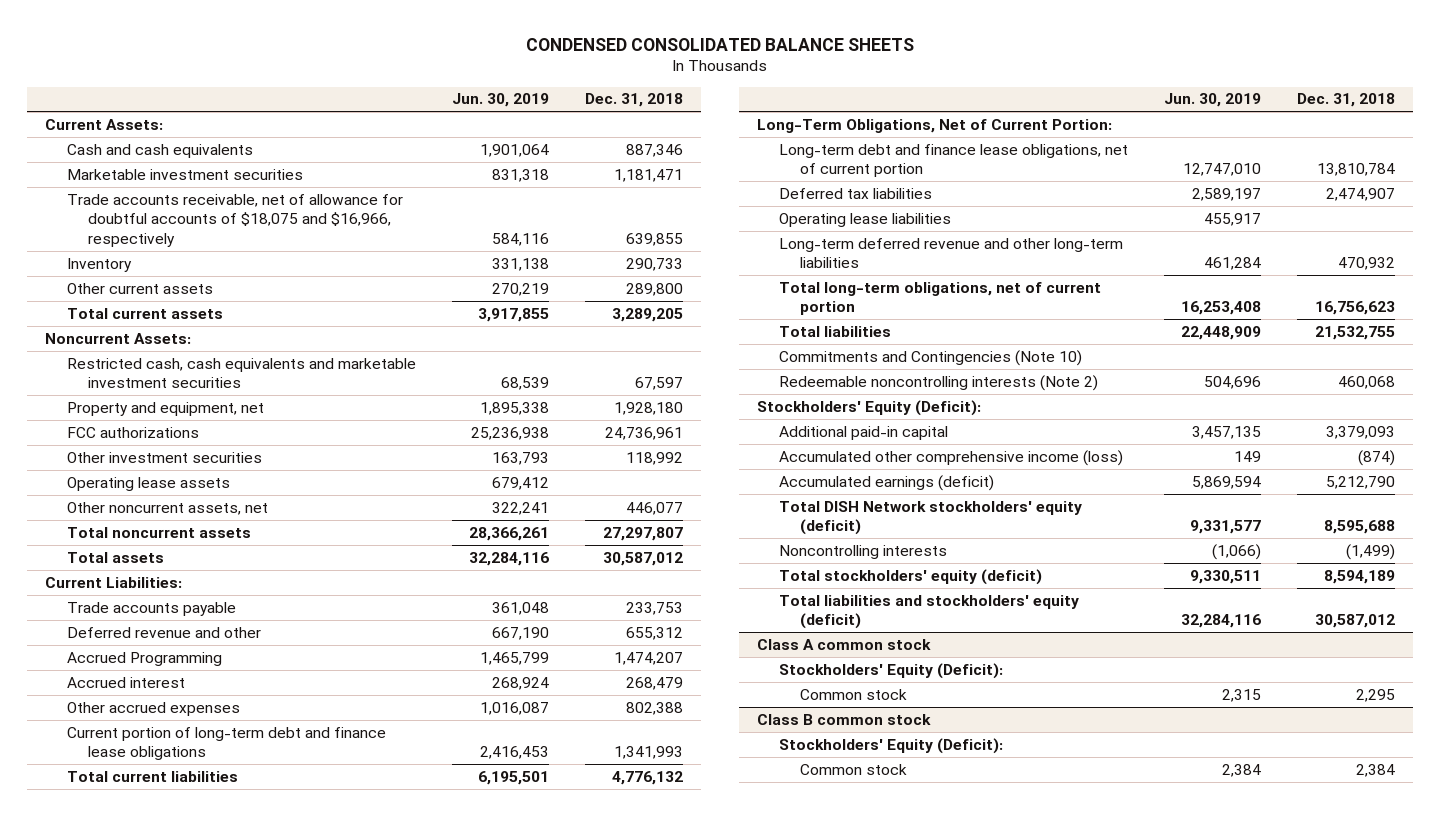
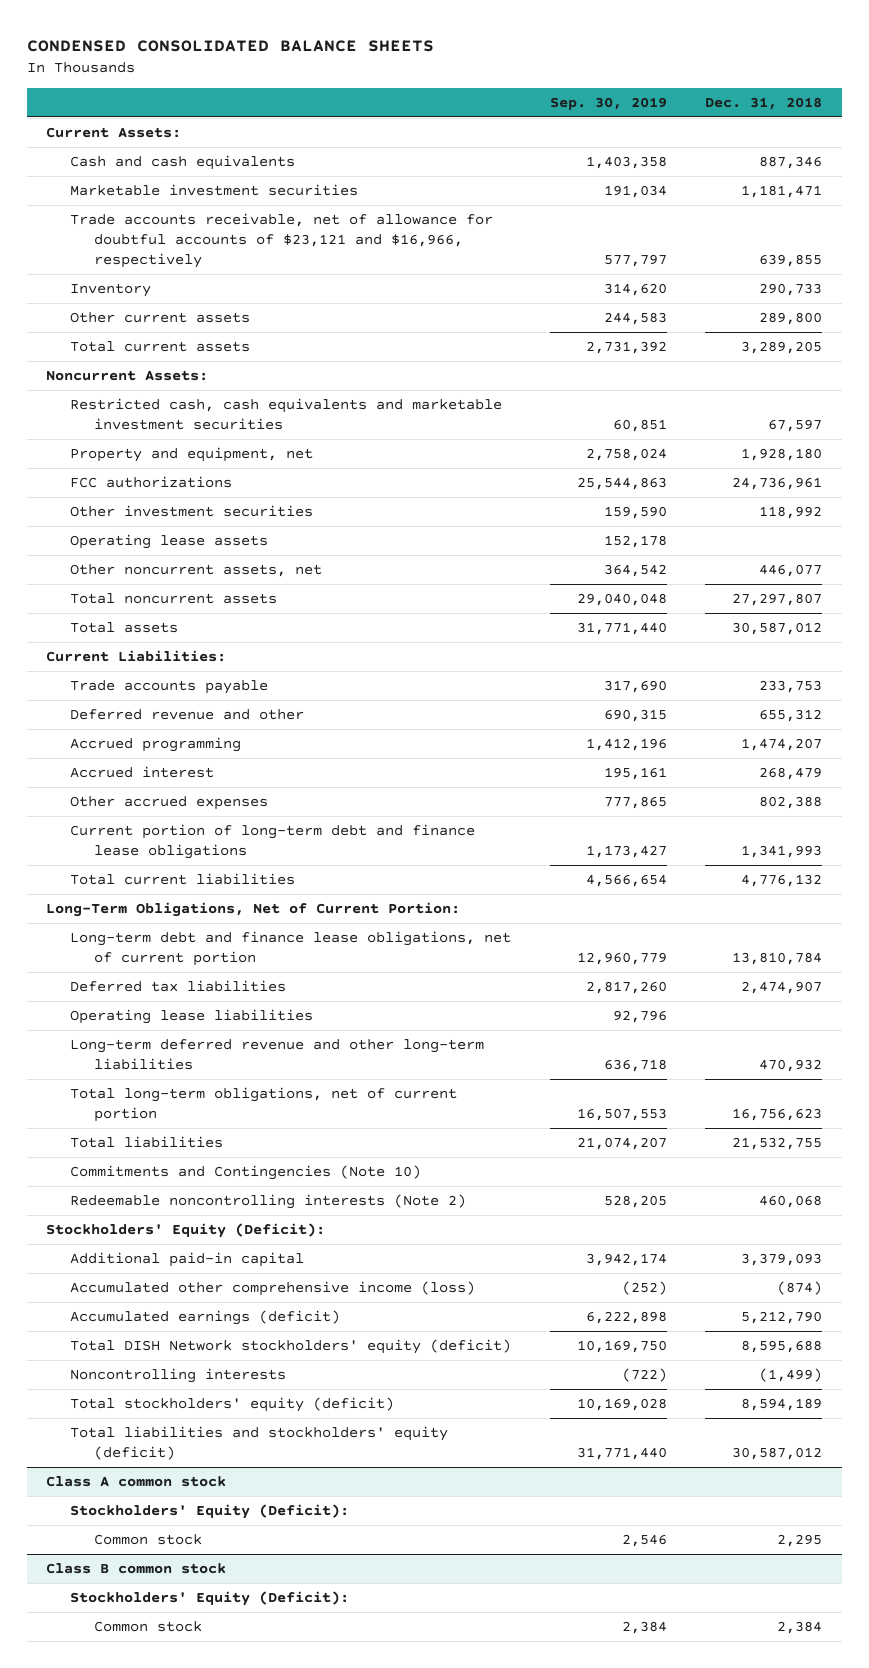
[451,93,549,108] Jun. 30, 2019 -> none
none -> [549,97,667,111] Sep. 30, 2019
[66,193,403,248] Trade accounts receivable, net of allowance for doubtful accounts of $18,075 and $16,966, respectively -> [70,212,494,268] Trade accounts receivable, net of allowance for doubtful accounts of $23,121 and $16,966, respectively
[66,651,222,666] Accrued Programming -> [70,736,242,752] Accrued programming

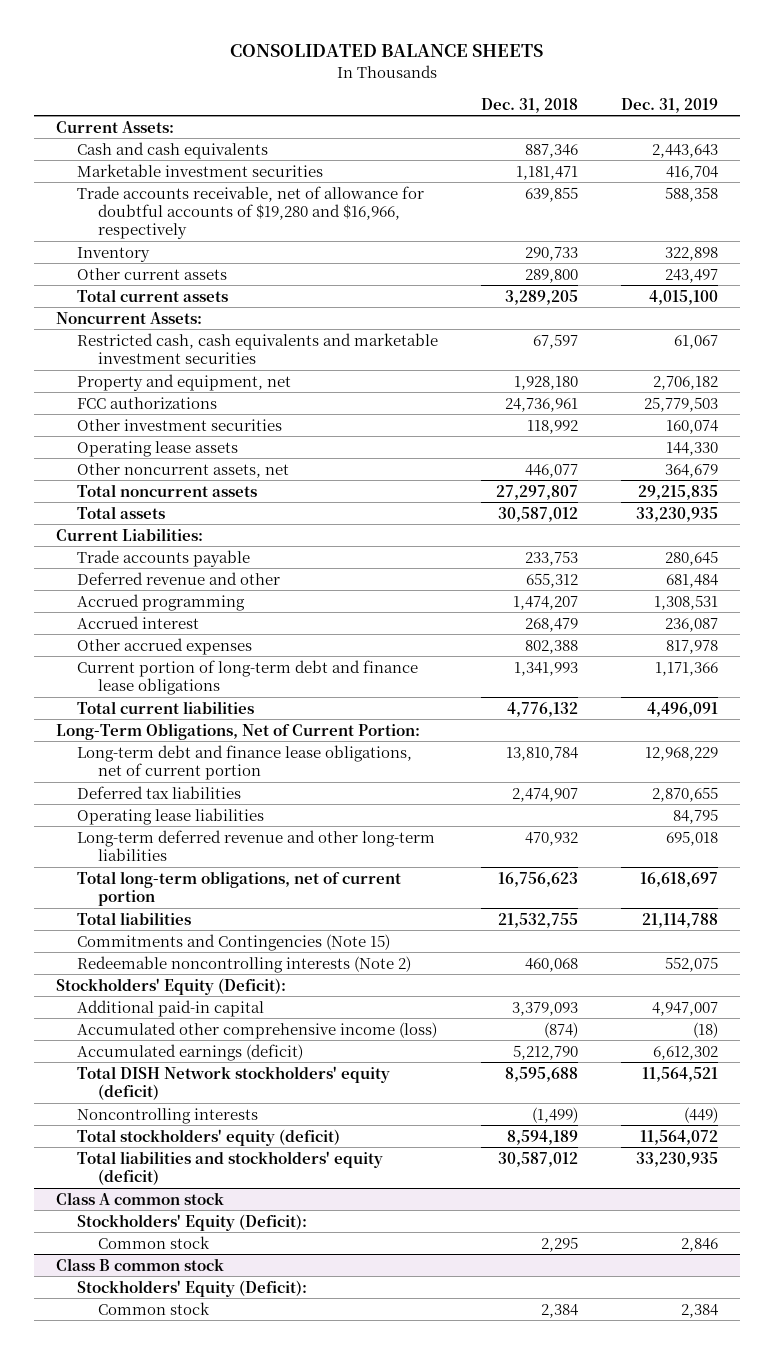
[26,40,434,53] CONDENSED CONSOLIDATED BALANCE SHEETS -> [229,44,543,58] CONSOLIDATED BALANCE SHEETS
[549,97,667,111] Sep. 30, 2019 -> none
none -> [621,97,719,113] Dec. 31, 2019
[70,212,494,268] Trade accounts receivable, net of allowance for doubtful accounts of $23,121 and $16,966, respectively -> [76,185,424,240] Trade accounts receivable, net of allowance for doubtful accounts of $19,280 and $16,966, respectively
[70,1164,422,1180] Commitments and Contingencies (Note 10) -> [76,933,390,951] Commitments and Contingencies (Note 15)

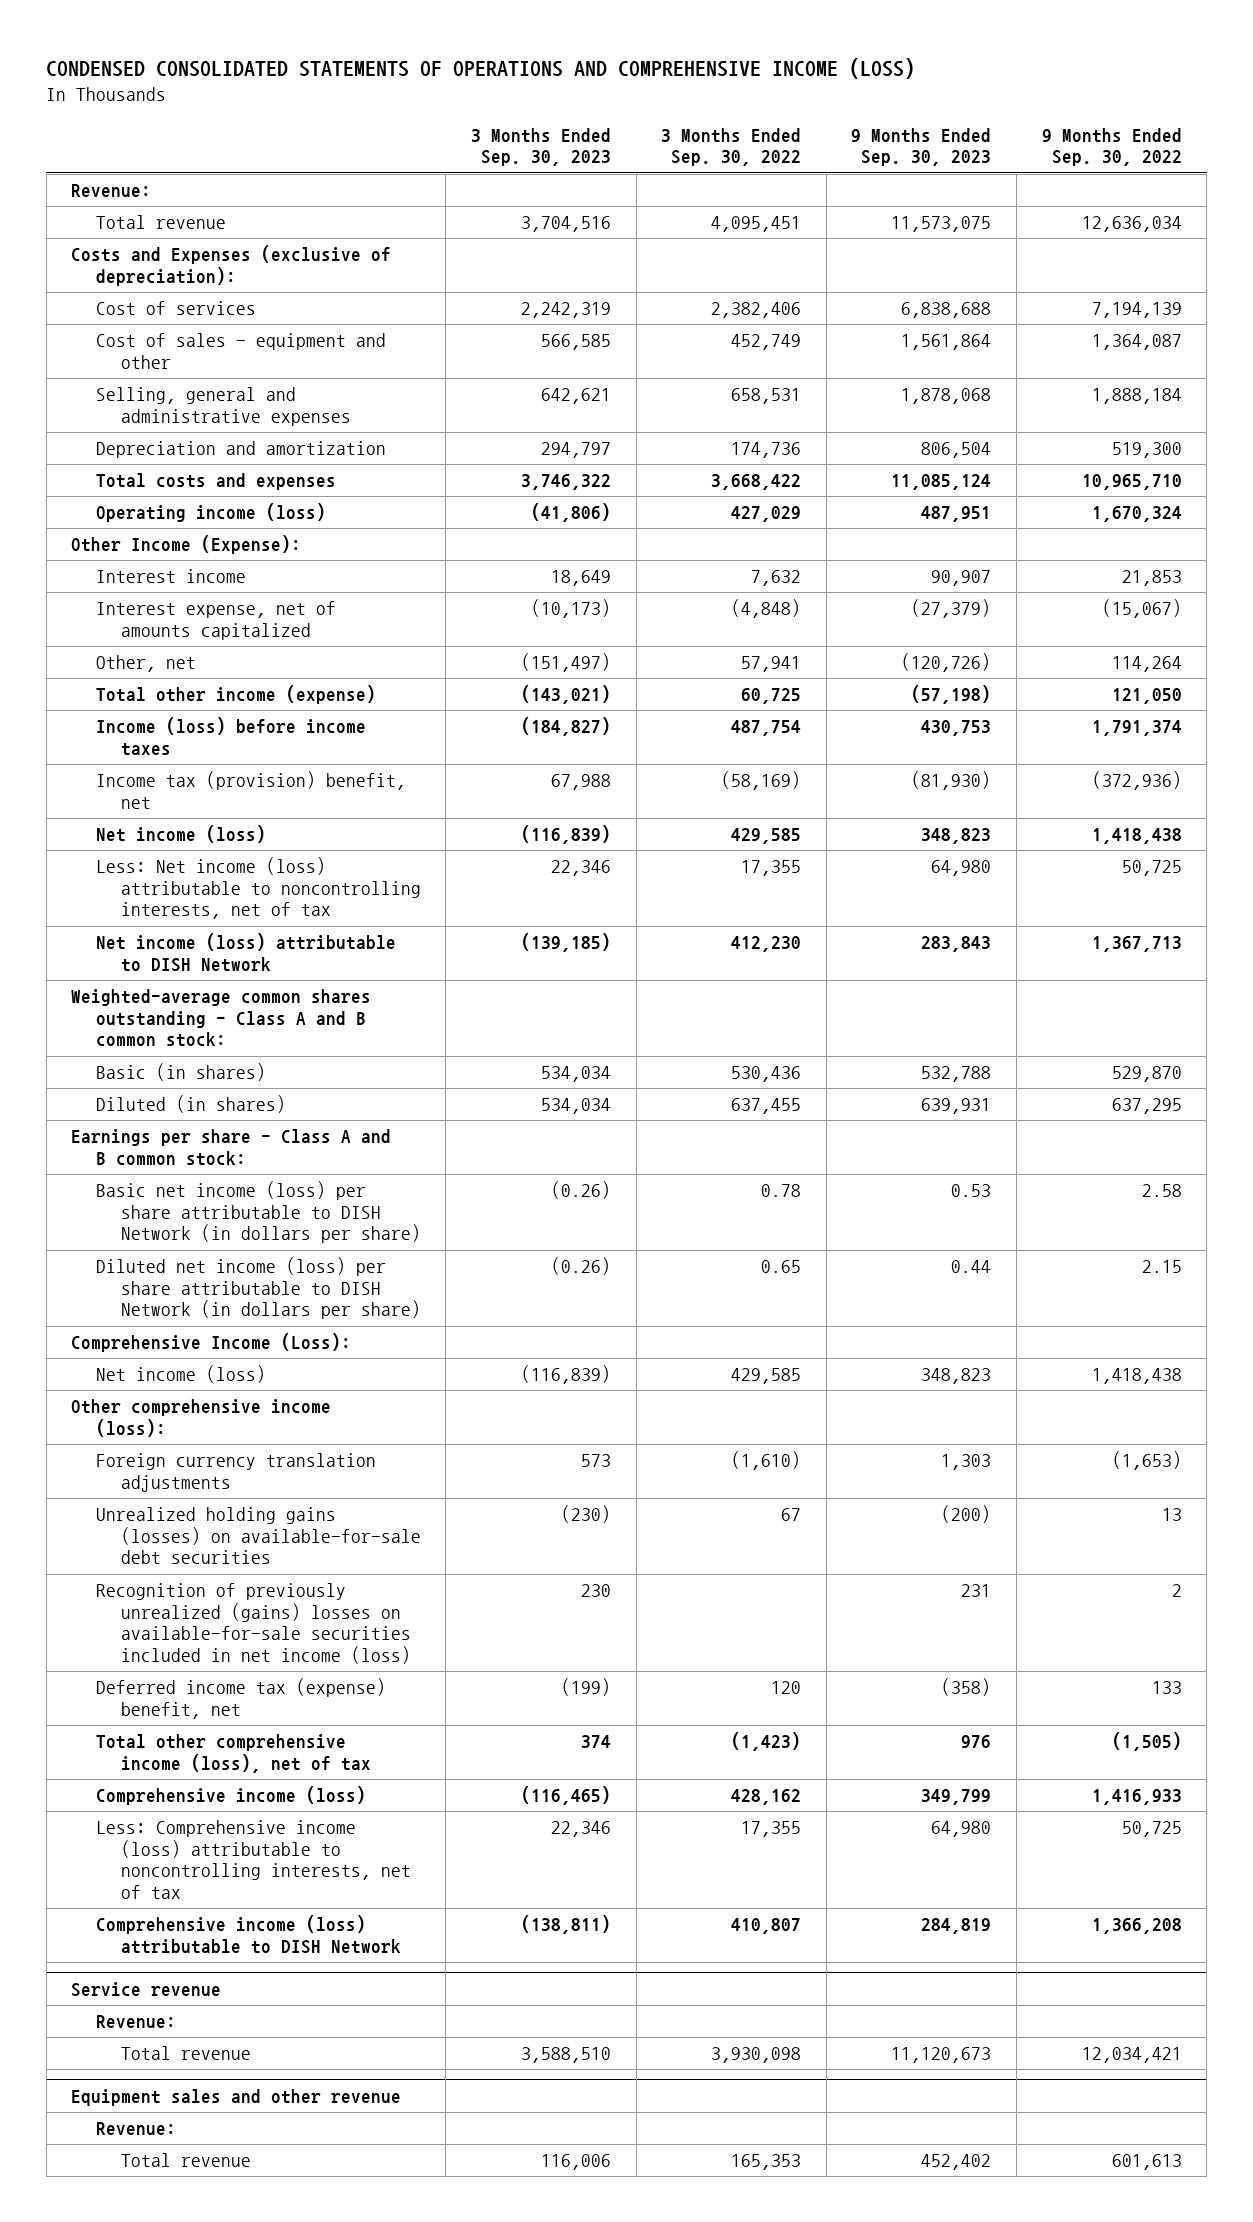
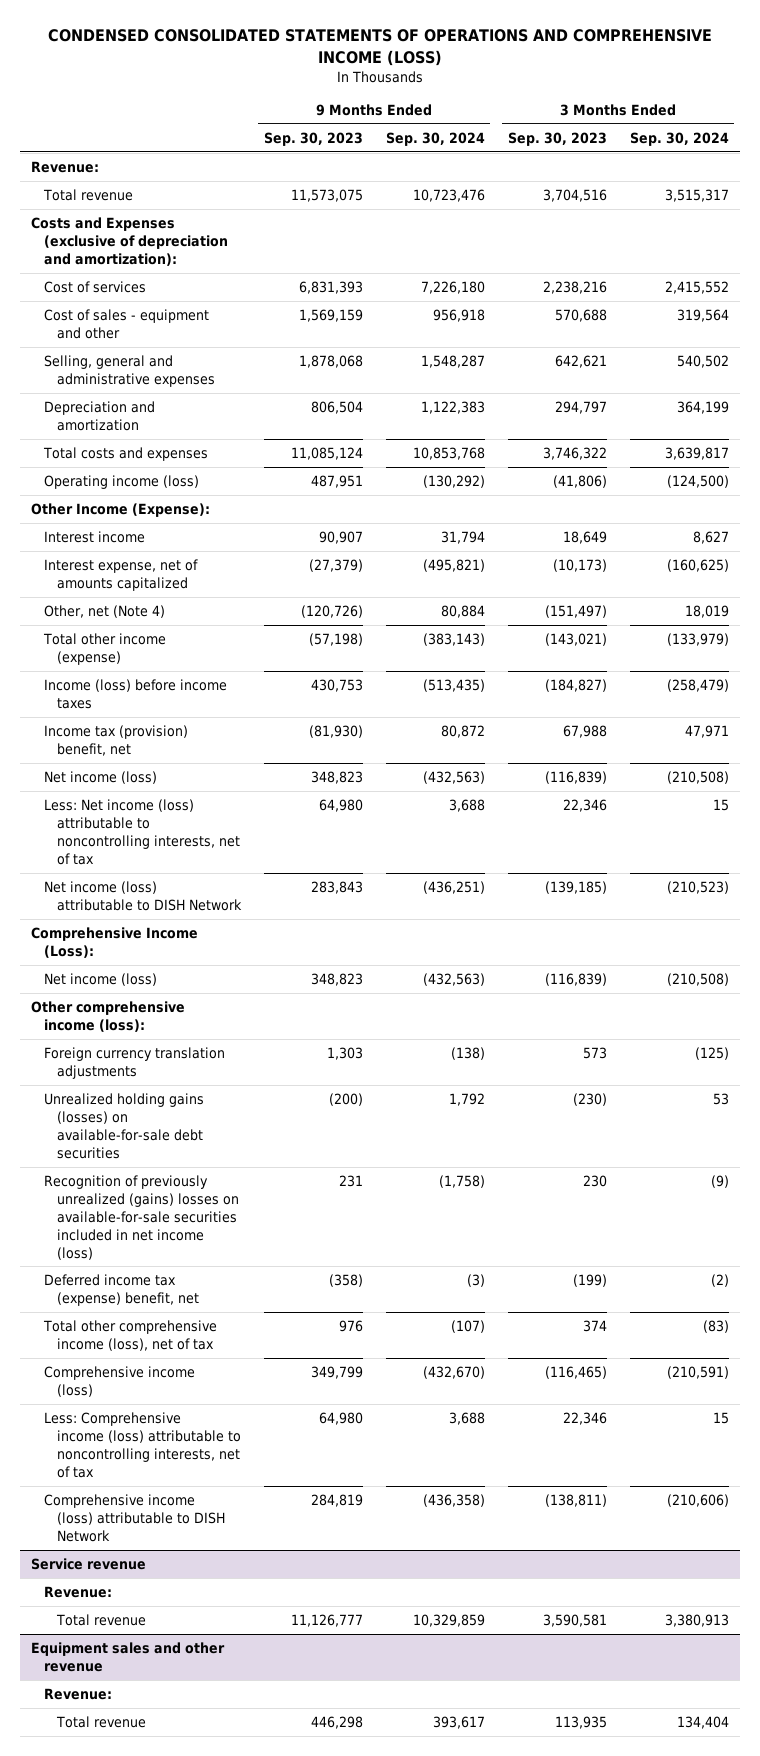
[661,127,802,167] 3 Months Ended Sep. 30, 2022 -> none
[1041,127,1182,167] 9 Months Ended Sep. 30, 2022 -> none
none -> [385,131,485,146] Sep. 30, 2024
none -> [629,131,729,146] Sep. 30, 2024
[71,245,392,286] Costs and Expenses (exclusive of depreciation): -> [31,217,228,266] Costs and Expenses (exclusive of depreciation and amortization):
[521,302,612,319] 2,242,319 -> [542,281,607,295] 2,238,216
[901,302,992,319] 6,838,688 -> [298,281,363,295] 6,831,393
[541,334,612,351] 566,585 -> [554,309,607,323] 570,688
[901,334,992,351] 1,561,864 -> [298,309,363,323] 1,569,159
[96,655,197,673] Other, net -> [43,605,165,619] Other, net (Note 4)
[71,989,372,1048] Weighted-average common shares outstanding - Class A and B common stock: -> none
[96,1063,267,1082] Basic (in shares) -> none
[96,1095,287,1114] Diluted (in shares) -> none
[71,1129,392,1166] Earnings per share - Class A and B common stock: -> none
[96,1181,421,1244] Basic net income (loss) per share attributable to DISH Network (in dollars per share) -> none
[96,1257,421,1320] Diluted net income (loss) per share attributable to DISH Network (in dollars per share) -> none
[521,2047,612,2064] 3,588,510 -> [542,1614,607,1628] 3,590,581
[891,2047,992,2064] 11,120,673 -> [290,1614,363,1628] 11,126,777
[541,2154,612,2171] 116,006 -> [554,1716,607,1730] 113,935
[921,2154,992,2171] 452,402 -> [310,1716,363,1730] 446,298

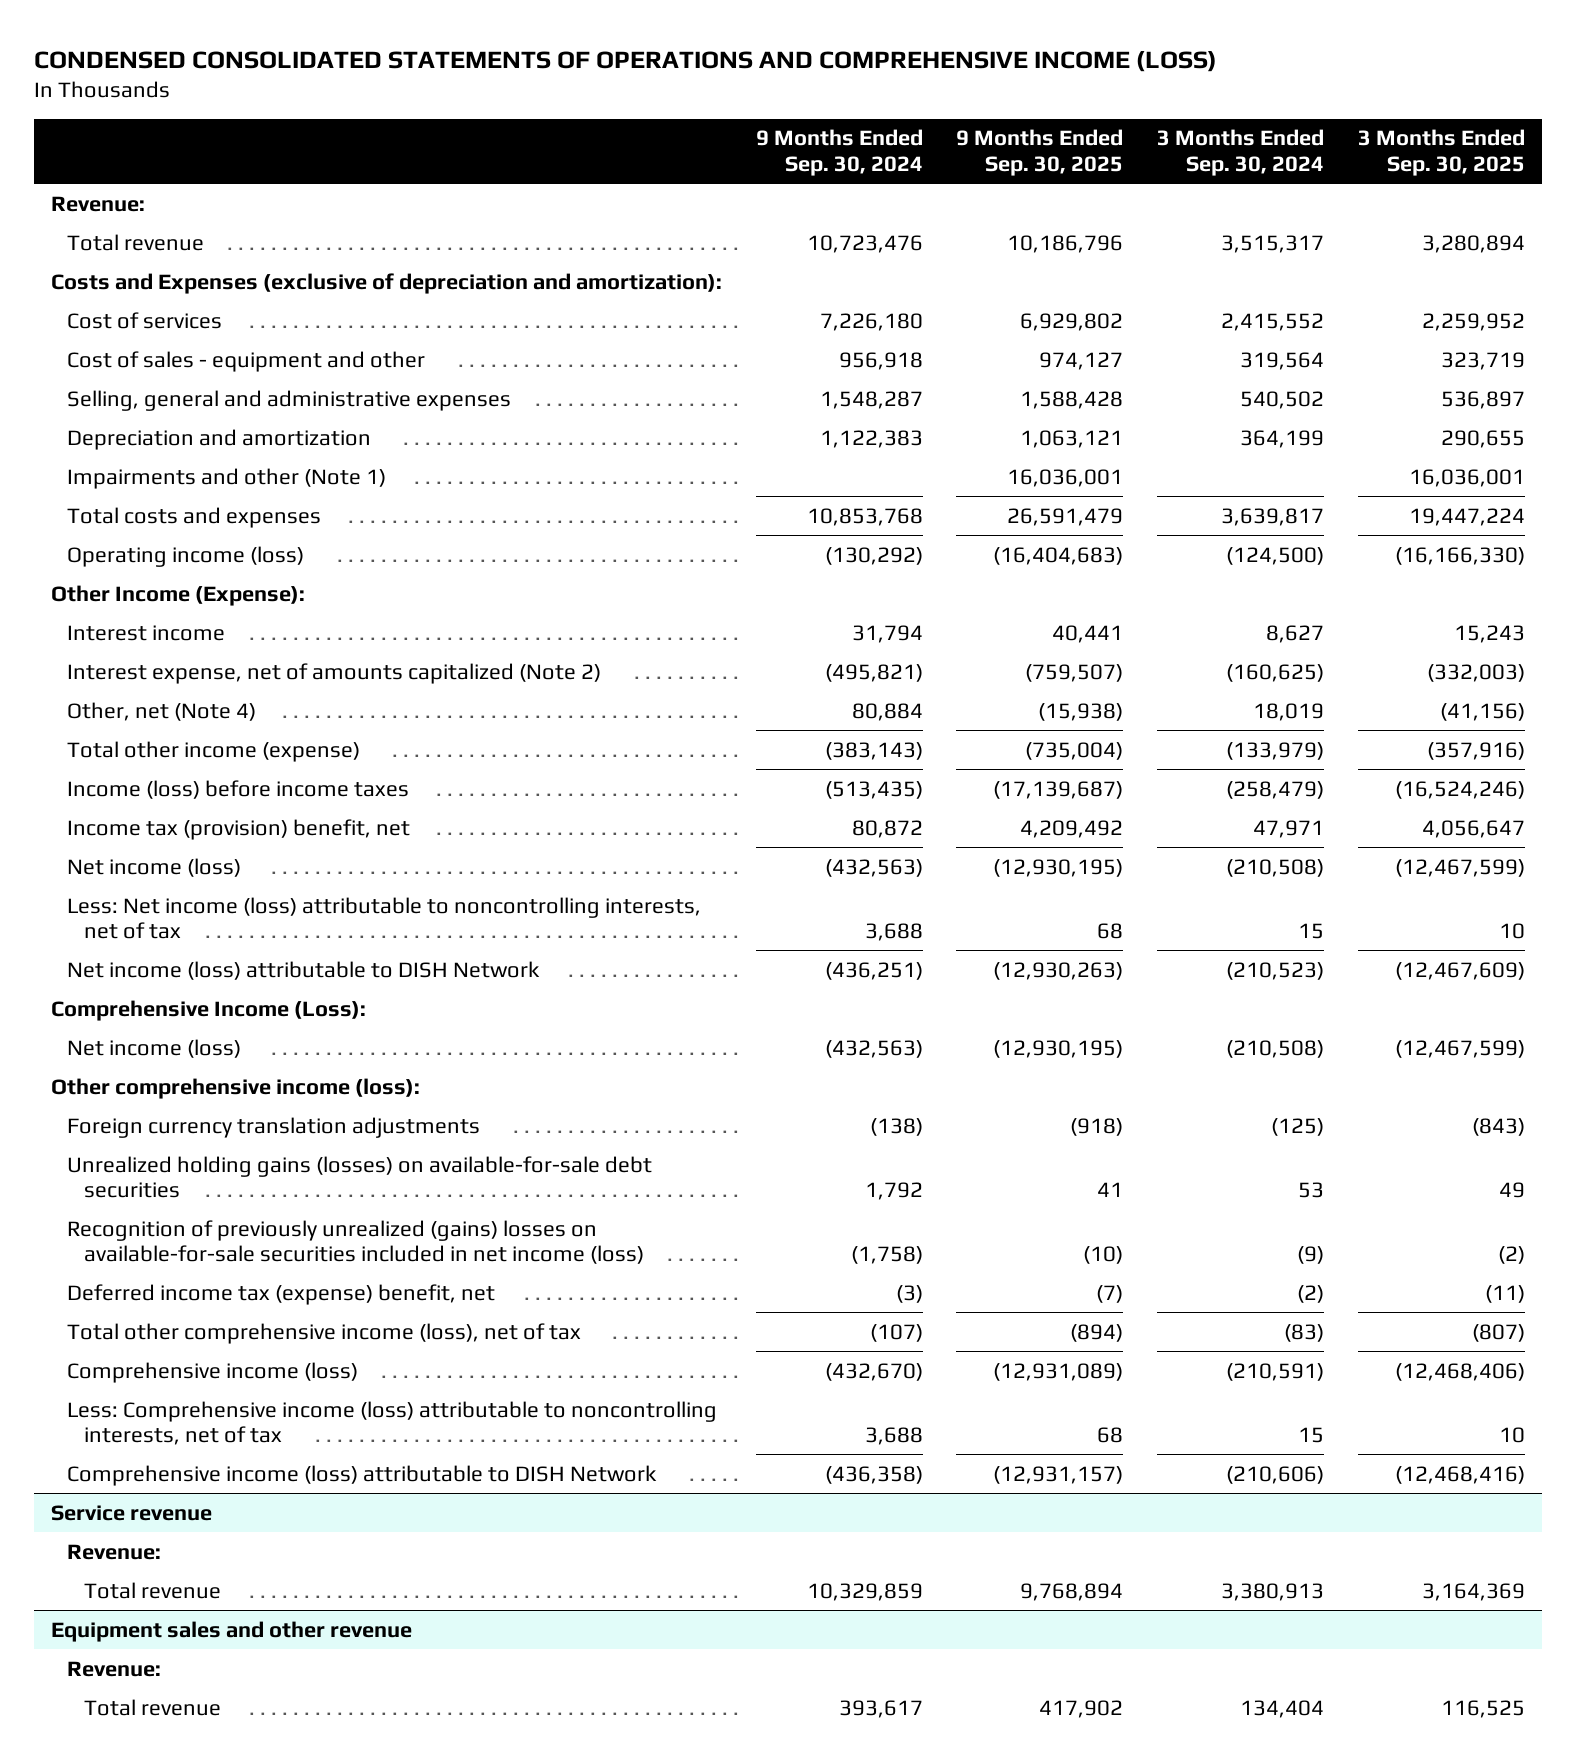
[263,131,363,146] Sep. 30, 2023 -> none
[507,131,607,146] Sep. 30, 2023 -> none
none -> [956,129,1124,176] 9 Months Ended Sep. 30, 2025
none -> [1357,129,1525,176] 3 Months Ended Sep. 30, 2025
none -> [67,467,387,489] Impairments and other (Note 1)
[43,559,198,591] Interest expense, net of amounts capitalized -> [67,662,602,684] Interest expense, net of amounts capitalized (Note 2)

